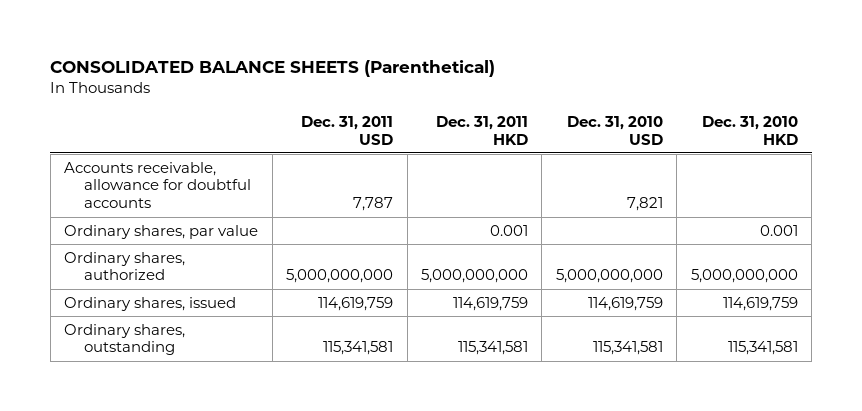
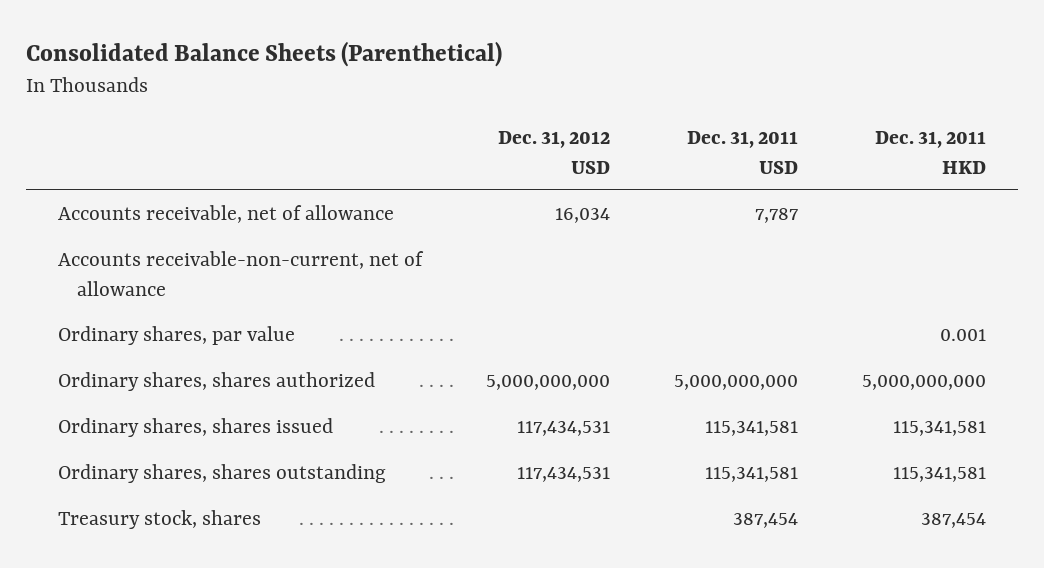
[50,60,496,78] CONSOLIDATED BALANCE SHEETS (Parenthetical) -> [25,41,502,68] Consolidated Balance Sheets (Parenthetical)
[566,115,663,145] Dec. 31, 2010 USD -> none
[701,115,798,145] Dec. 31, 2010 HKD -> none
none -> [497,131,610,174] Dec. 31, 2012 USD
[64,161,251,209] Accounts receivable, allowance for doubtful accounts -> [57,205,394,224] Accounts receivable, net of allowance
none -> [57,251,424,296] Accounts receivable-non-current, net of allowance
[64,251,186,281] Ordinary shares, authorized -> [57,372,375,392] Ordinary shares, shares authorized
[64,296,237,311] Ordinary shares, issued -> [57,418,333,438] Ordinary shares, shares issued
[318,296,394,311] 114,619,759 -> [704,421,798,437] 115,341,581
[452,296,528,311] 114,619,759 -> [892,421,986,437] 115,341,581
[64,323,186,356] Ordinary shares, outstanding -> [57,464,386,484] Ordinary shares, shares outstanding
none -> [57,510,261,530] Treasury stock, shares

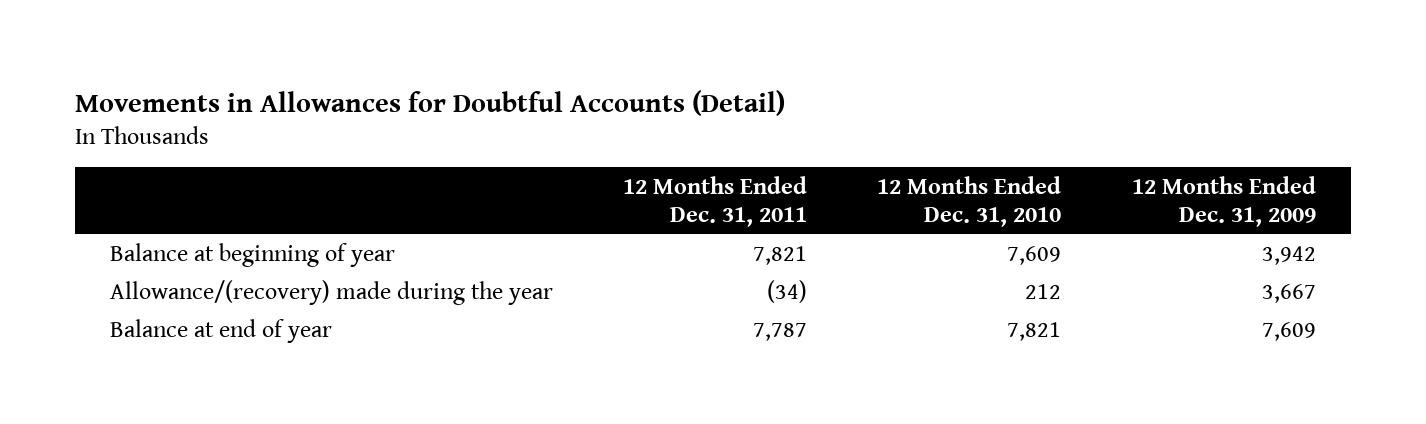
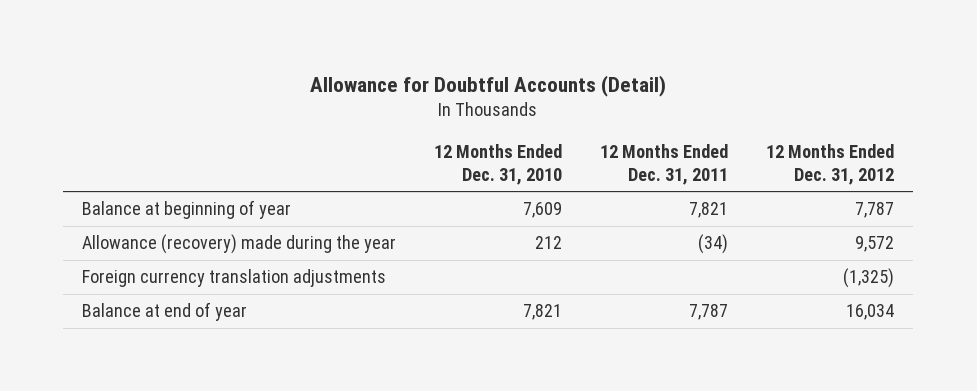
[74,89,785,116] Movements in Allowances for Doubtful Accounts (Detail) -> [310,74,667,97] Allowance for Doubtful Accounts (Detail)
[1131,175,1316,227] 12 Months Ended Dec. 31, 2009 -> none
none -> [766,143,895,185] 12 Months Ended Dec. 31, 2012
[109,280,553,306] Allowance/(recovery) made during the year -> [82,234,397,255] Allowance (recovery) made during the year
none -> [82,269,387,288] Foreign currency translation adjustments

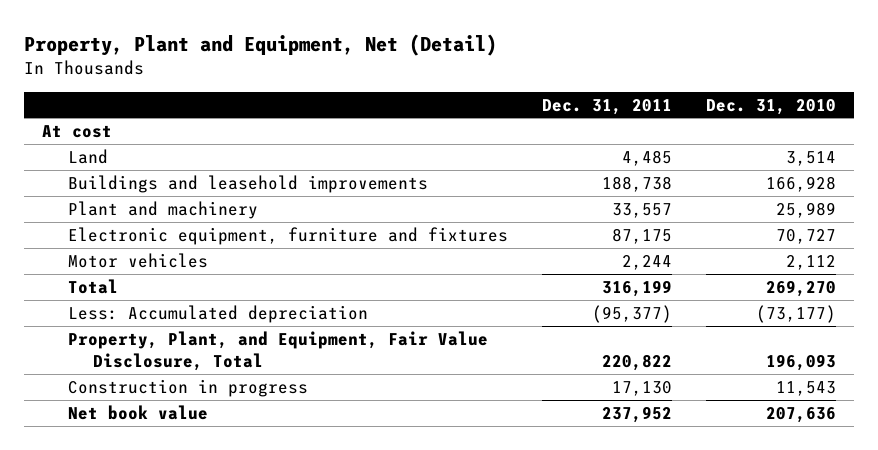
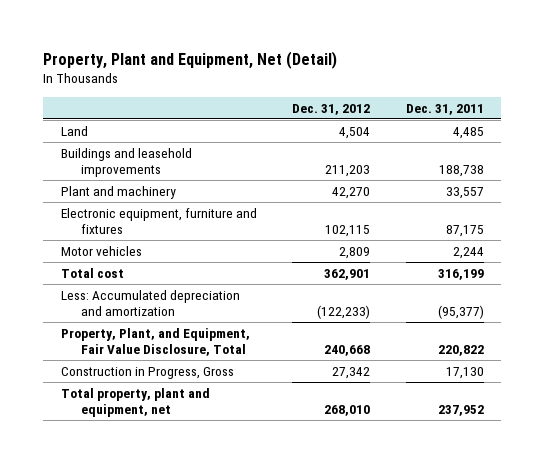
[706,98,837,115] Dec. 31, 2010 -> none
none -> [292,103,371,115] Dec. 31, 2012
[41,124,112,138] At cost -> none
[67,278,118,294] Total -> [60,267,124,278] Total cost
[67,304,368,323] Less: Accumulated depreciation -> [60,289,240,316] Less: Accumulated depreciation and amortization
[67,378,308,397] Construction in progress -> [60,366,234,379] Construction in Progress, Gross
[67,404,208,420] Net book value -> [60,387,210,417] Total property, plant and equipment, net

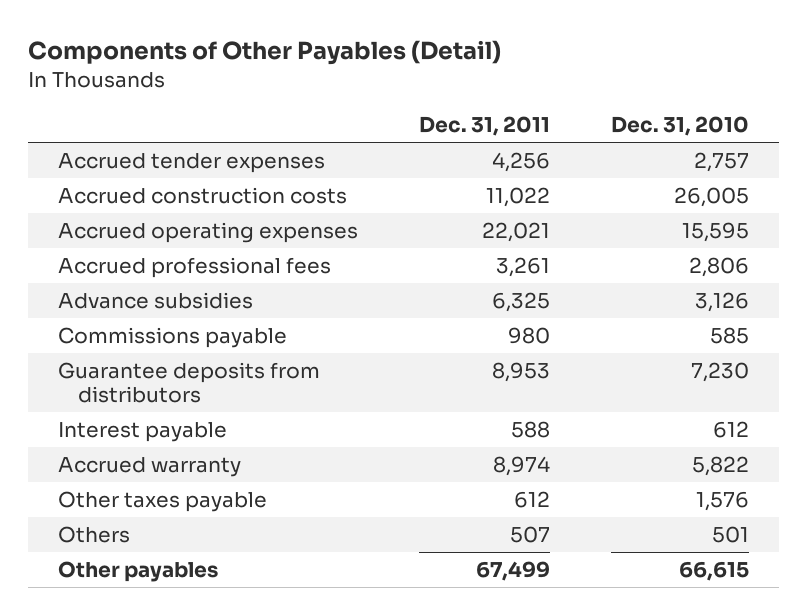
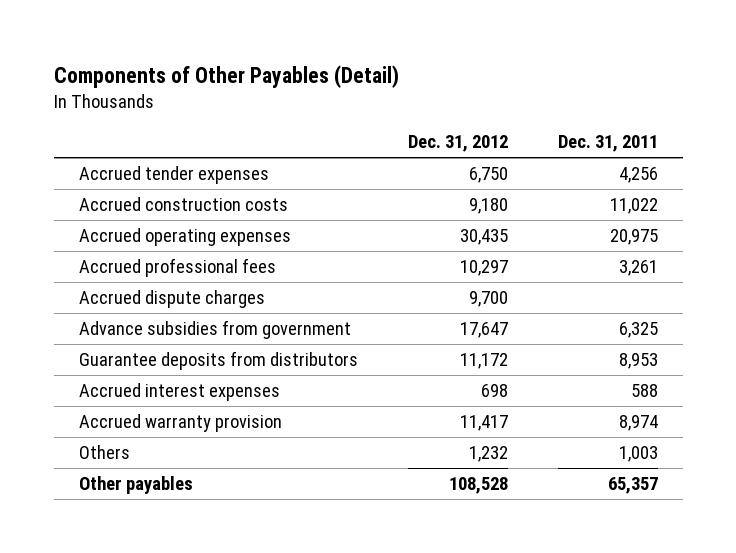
[610,116,749,137] Dec. 31, 2010 -> none
none -> [407,135,508,153] Dec. 31, 2012
[481,221,550,242] 22,021 -> [609,229,658,246] 20,975
[58,326,288,348] Commissions payable -> none
none -> [78,290,265,309] Accrued dispute charges
[58,291,254,309] Advance subsidies -> [78,320,351,340] Advance subsidies from government
[58,490,268,512] Other taxes payable -> none
[58,421,228,442] Interest payable -> [78,383,280,402] Accrued interest expenses
[58,456,242,477] Accrued warranty -> [78,414,282,433] Accrued warranty provision
[509,525,550,543] 507 -> [618,446,658,463] 1,003
[475,560,550,581] 67,499 -> [607,477,658,495] 65,357

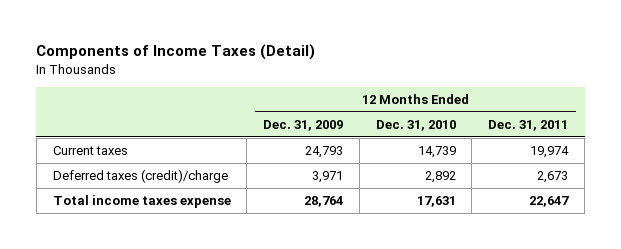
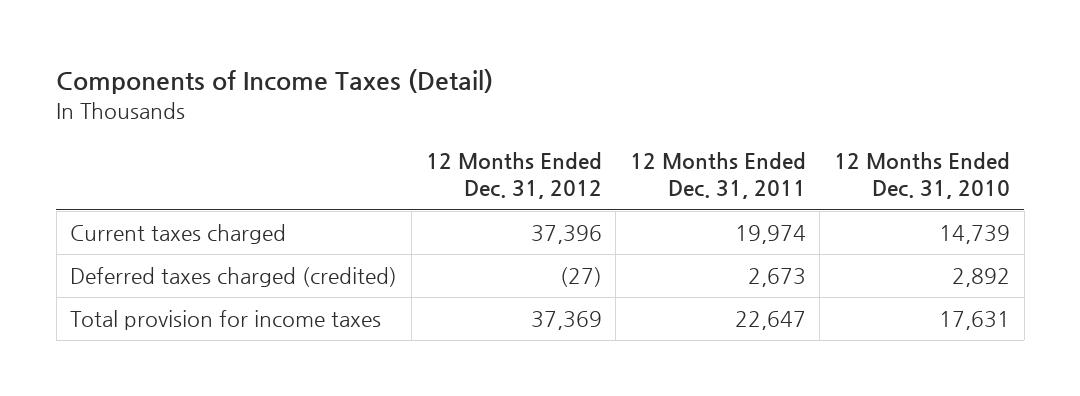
[263,119,344,131] Dec. 31, 2009 -> none
none -> [425,151,602,200] 12 Months Ended Dec. 31, 2012
[52,146,128,156] Current taxes -> [70,223,287,244] Current taxes charged
[52,169,228,184] Deferred taxes (credit)/charge -> [70,266,398,287] Deferred taxes charged (credited)
[52,195,231,209] Total income taxes expense -> [70,309,382,330] Total provision for income taxes

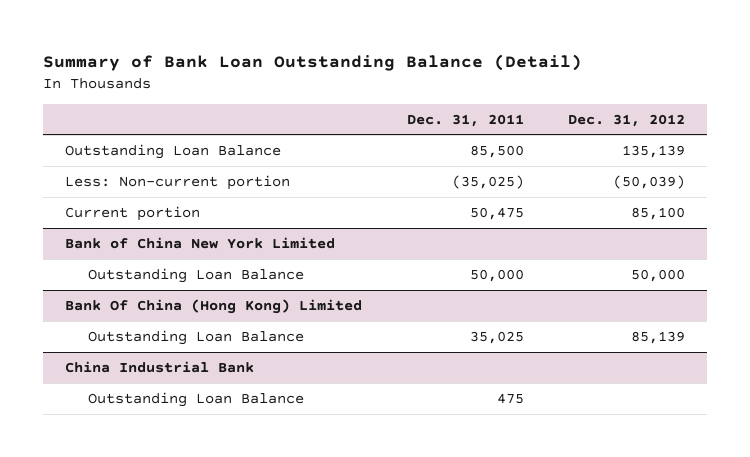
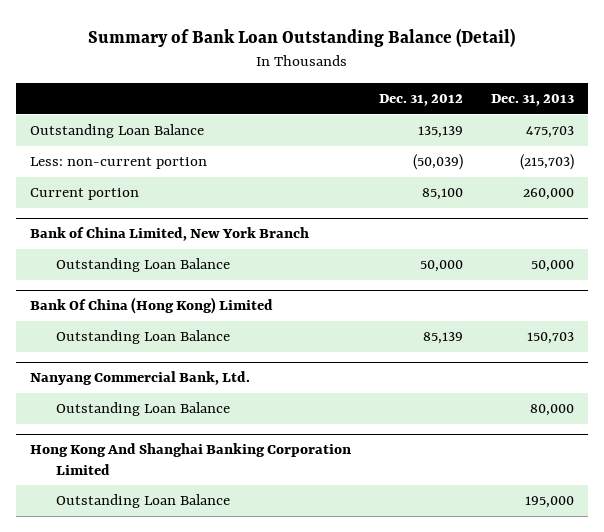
[406,113,524,127] Dec. 31, 2011 -> none
none -> [491,94,575,107] Dec. 31, 2013
[65,174,291,190] Less: Non-current portion -> [30,157,208,170] Less: non-current portion
[65,236,336,249] Bank of China New York Limited -> [30,227,310,242] Bank of China Limited, New York Branch
[65,360,255,373] China Industrial Bank -> none
none -> [30,371,251,386] Nanyang Commercial Bank, Ltd.
none -> [30,443,352,475] Hong Kong And Shanghai Banking Corporation Limited
none -> [56,494,231,509] Outstanding Loan Balance

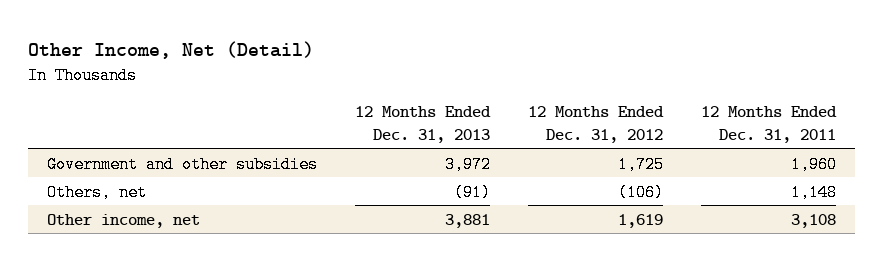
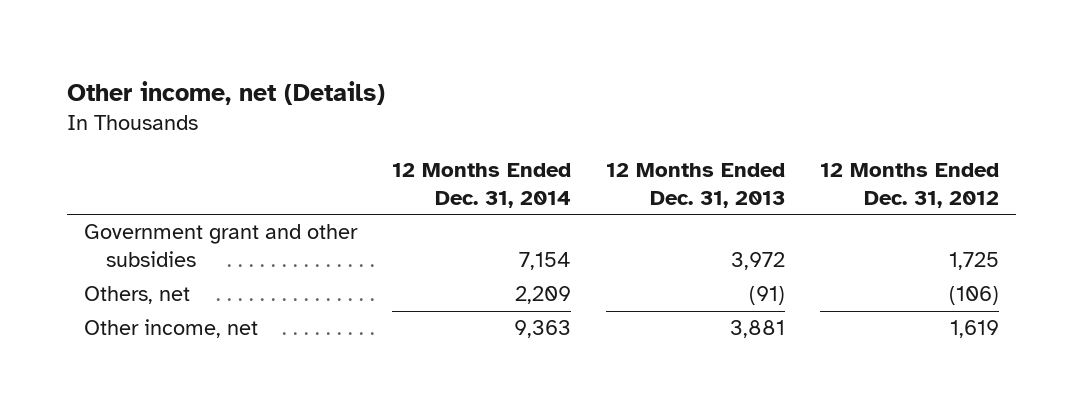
[28,40,315,59] Other Income, Net (Detail) -> [66,80,385,105] Other income, net (Details)
[701,106,838,143] 12 Months Ended Dec. 31, 2011 -> none
none -> [391,162,571,208] 12 Months Ended Dec. 31, 2014
[47,155,319,173] Government and other subsidies -> [84,224,359,268] Government grant and other subsidies

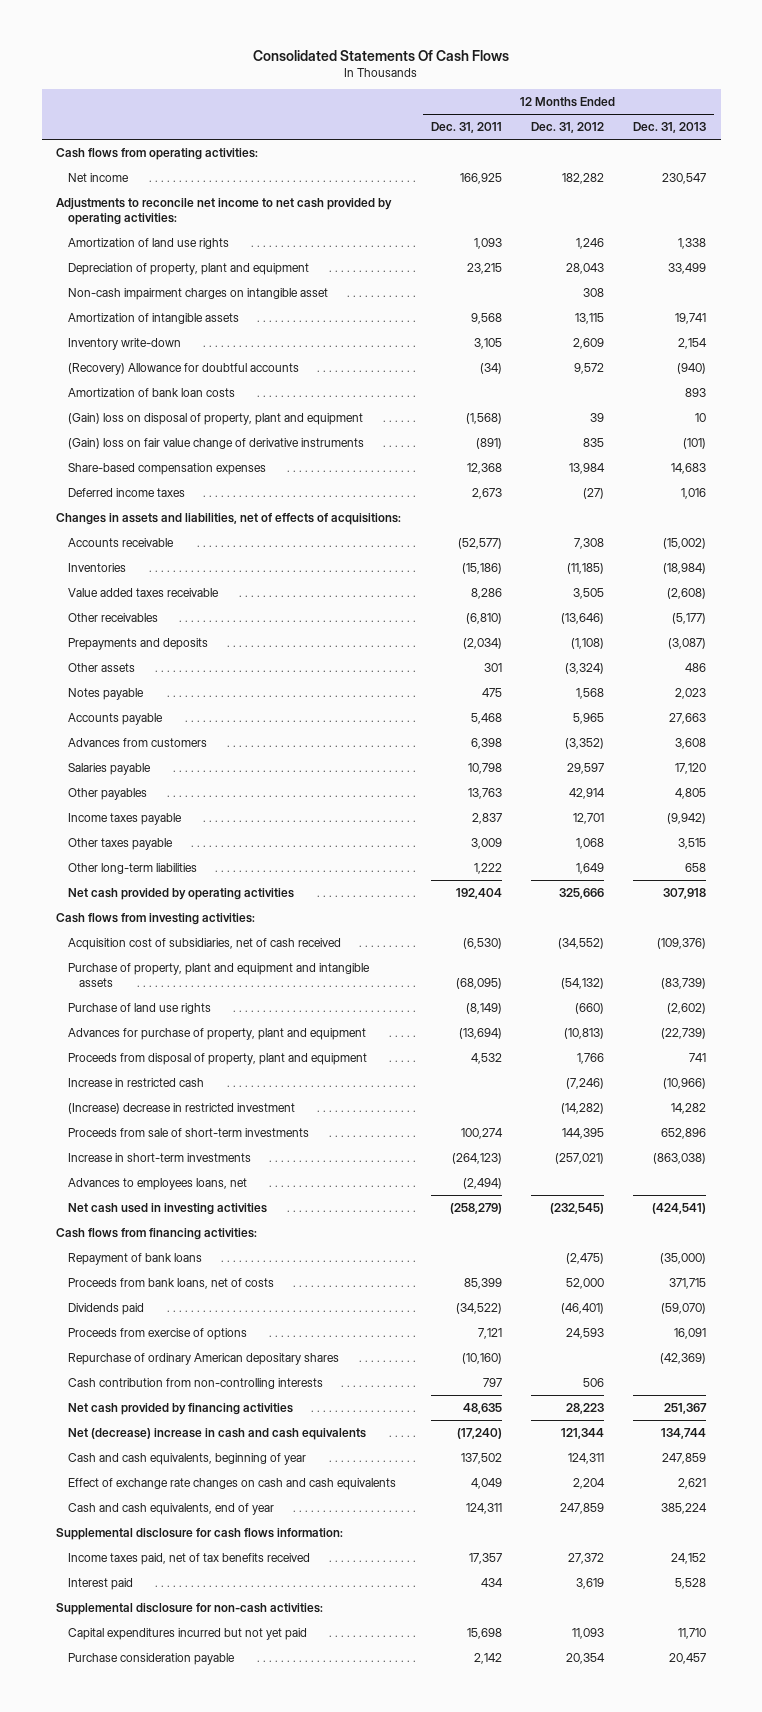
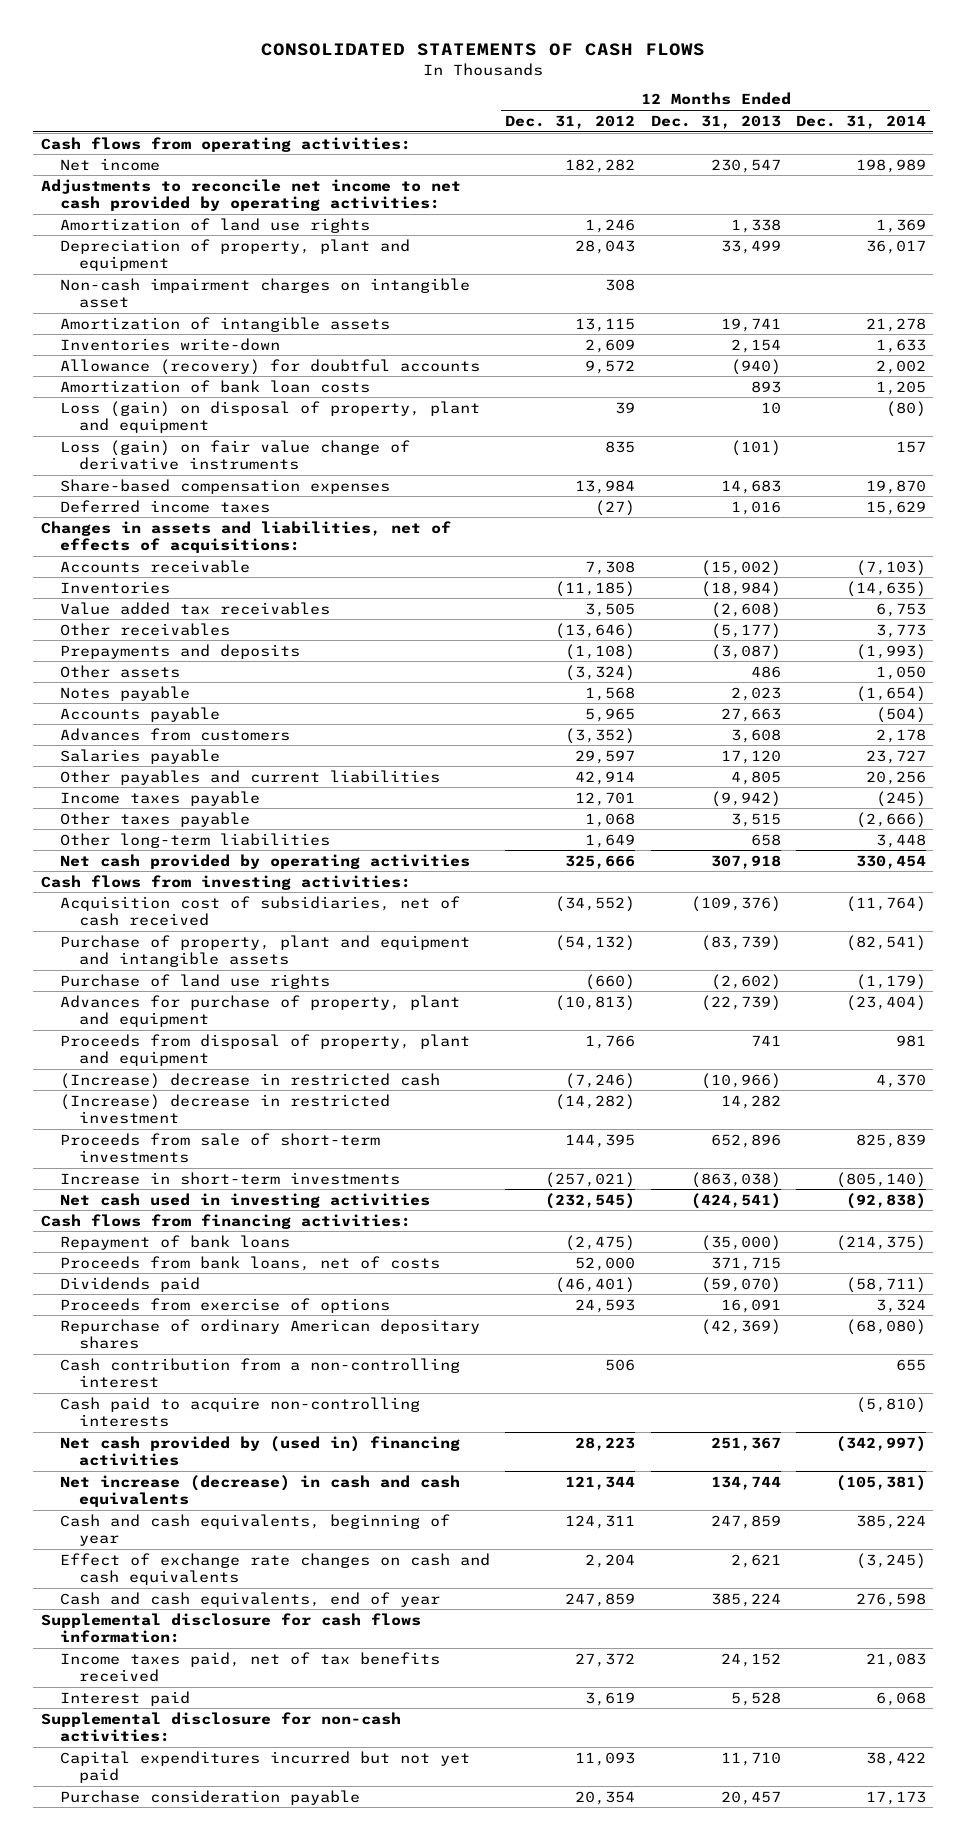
[253,49,510,61] Consolidated Statements Of Cash Flows -> [261,43,706,57] CONSOLIDATED STATEMENTS OF CASH FLOWS
[430,122,502,134] Dec. 31, 2011 -> none
none -> [795,114,926,129] Dec. 31, 2014
[67,337,181,350] Inventory write-down -> [59,337,280,351] Inventories write-down
[67,362,299,375] (Recovery) Allowance for doubtful accounts -> [59,358,480,375] Allowance (recovery) for doubtful accounts
[67,412,363,425] (Gain) loss on disposal of property, plant and equipment -> [59,400,480,433] Loss (gain) on disposal of property, plant and equipment
[67,437,364,449] (Gain) loss on fair value change of derivative instruments -> [59,439,410,470] Loss (gain) on fair value change of derivative instruments
[67,587,219,597] Value added taxes receivable -> [59,601,330,615] Value added tax receivables
[67,787,147,800] Other payables -> [59,769,440,785] Other payables and current liabilities
[67,1077,204,1087] Increase in restricted cash -> [59,1072,440,1089] (Increase) decrease in restricted cash
[67,1177,247,1190] Advances to employees loans, net -> none
[67,1377,323,1389] Cash contribution from non-controlling interests -> [59,1357,460,1388] Cash contribution from a non-controlling interest
none -> [59,1396,420,1427] Cash paid to acquire non-controlling interests
[67,1402,293,1415] Net cash provided by financing activities -> [59,1435,460,1466] Net cash provided by (used in) financing activities
[67,1427,366,1440] Net (decrease) increase in cash and cash equivalents -> [59,1474,460,1507] Net increase (decrease) in cash and cash equivalents

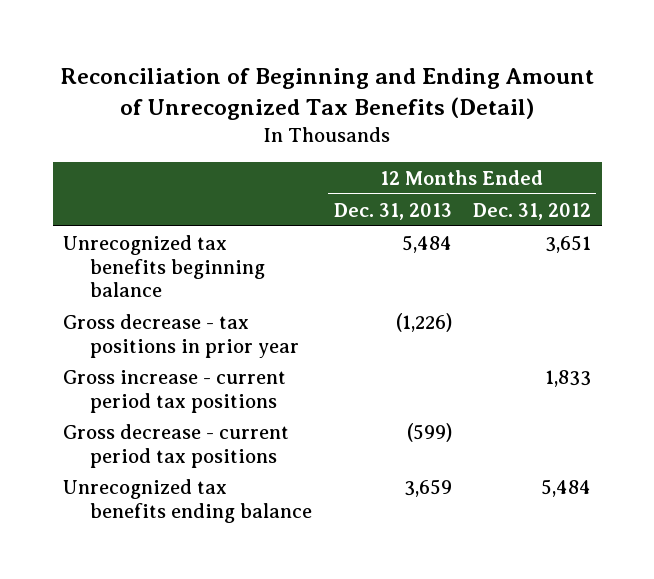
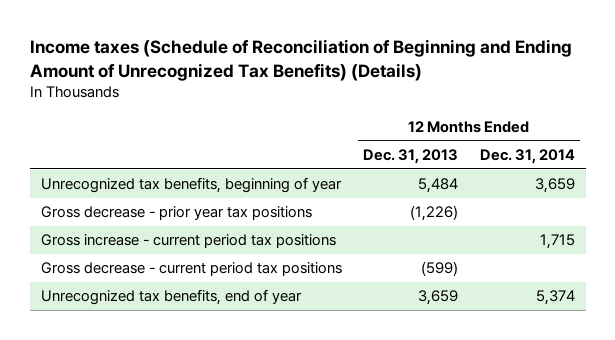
[60,67,595,121] Reconciliation of Beginning and Ending Amount of Unrecognized Tax Benefits (Detail) -> [29,39,572,81] Income taxes (Schedule of Reconciliation of Beginning and Ending Amount of Unrecognized Tax Benefits) (Details)
[472,202,591,220] Dec. 31, 2012 -> none
none -> [479,148,575,164] Dec. 31, 2014
[63,234,266,298] Unrecognized tax benefits beginning balance -> [40,177,342,194] Unrecognized tax benefits, beginning of year
[63,313,300,358] Gross decrease - tax positions in prior year -> [40,206,312,221] Gross decrease - prior year tax positions
[63,478,313,523] Unrecognized tax benefits ending balance -> [40,289,302,306] Unrecognized tax benefits, end of year

